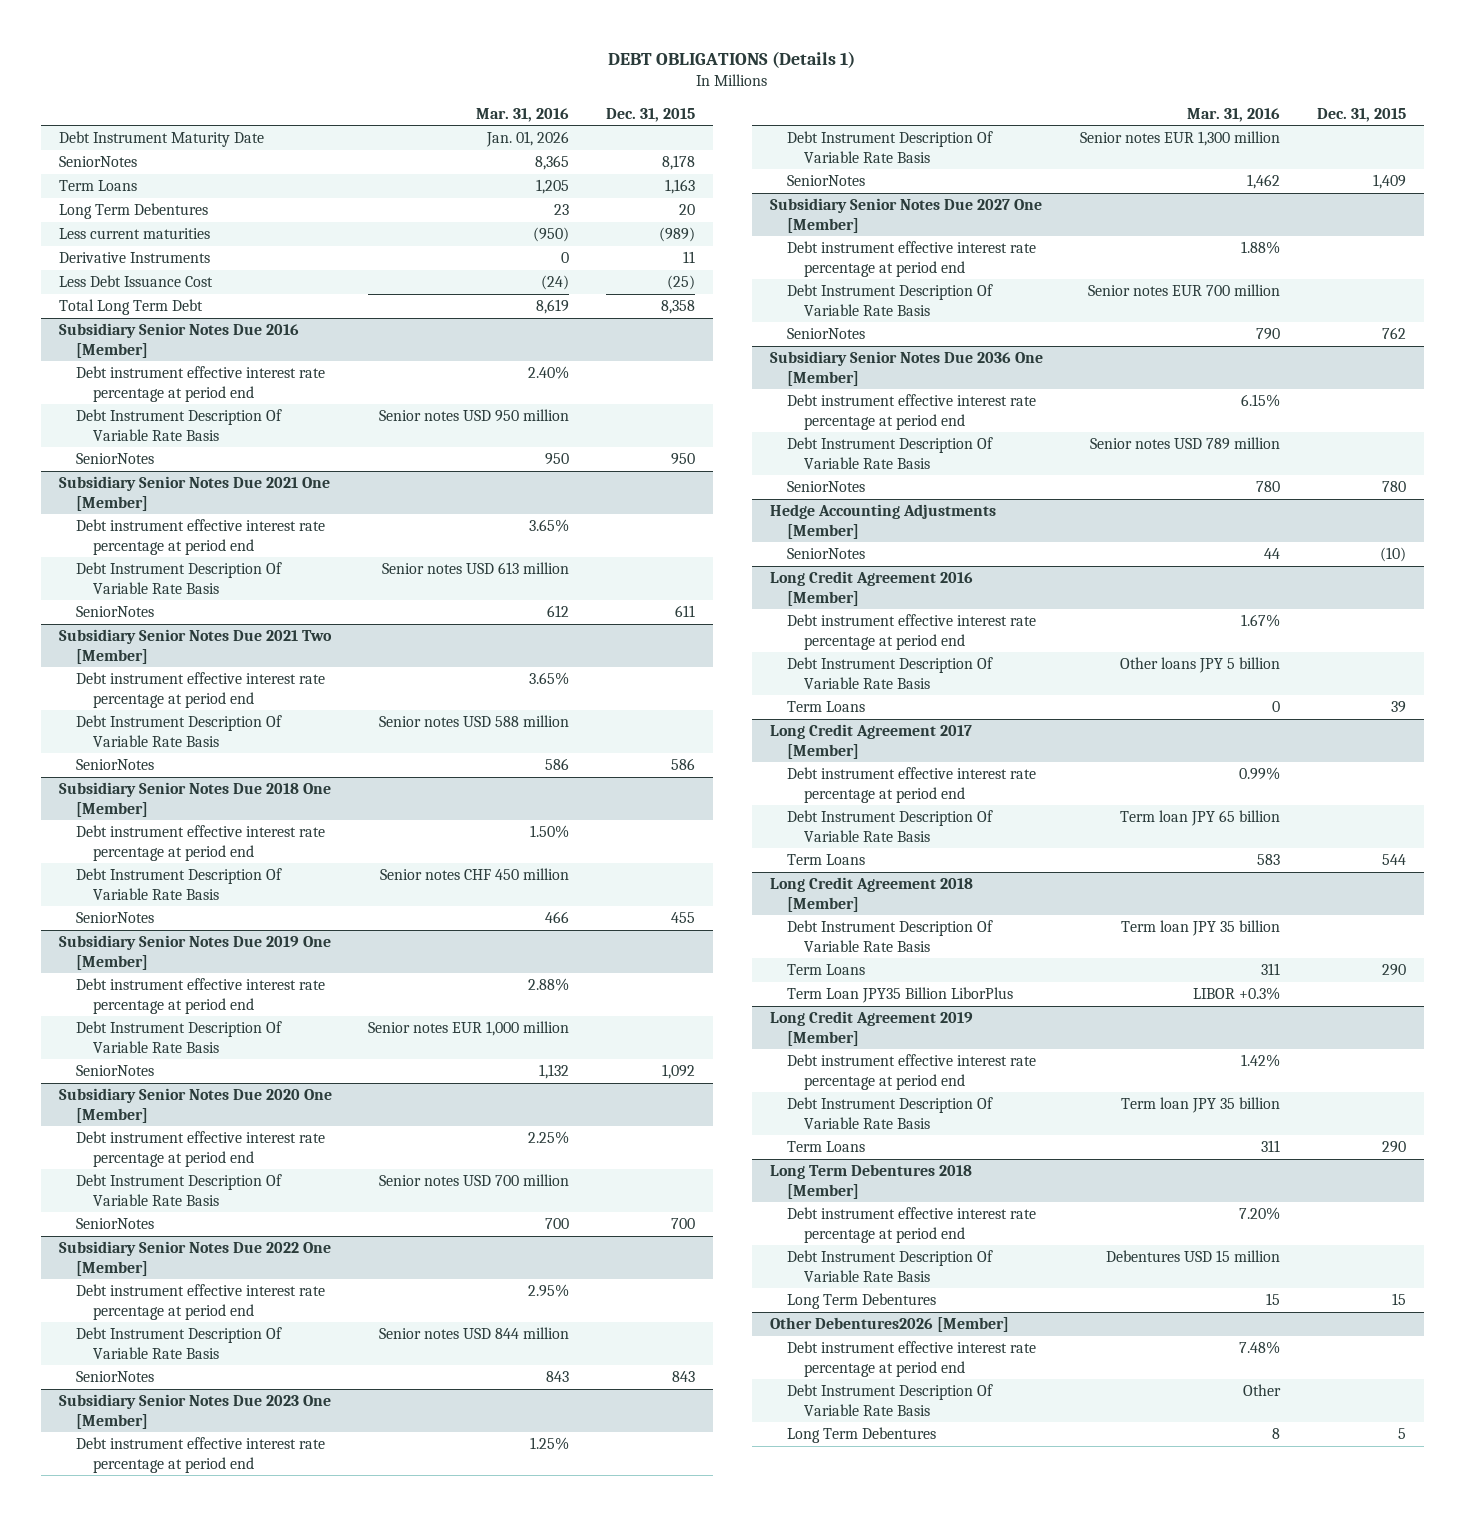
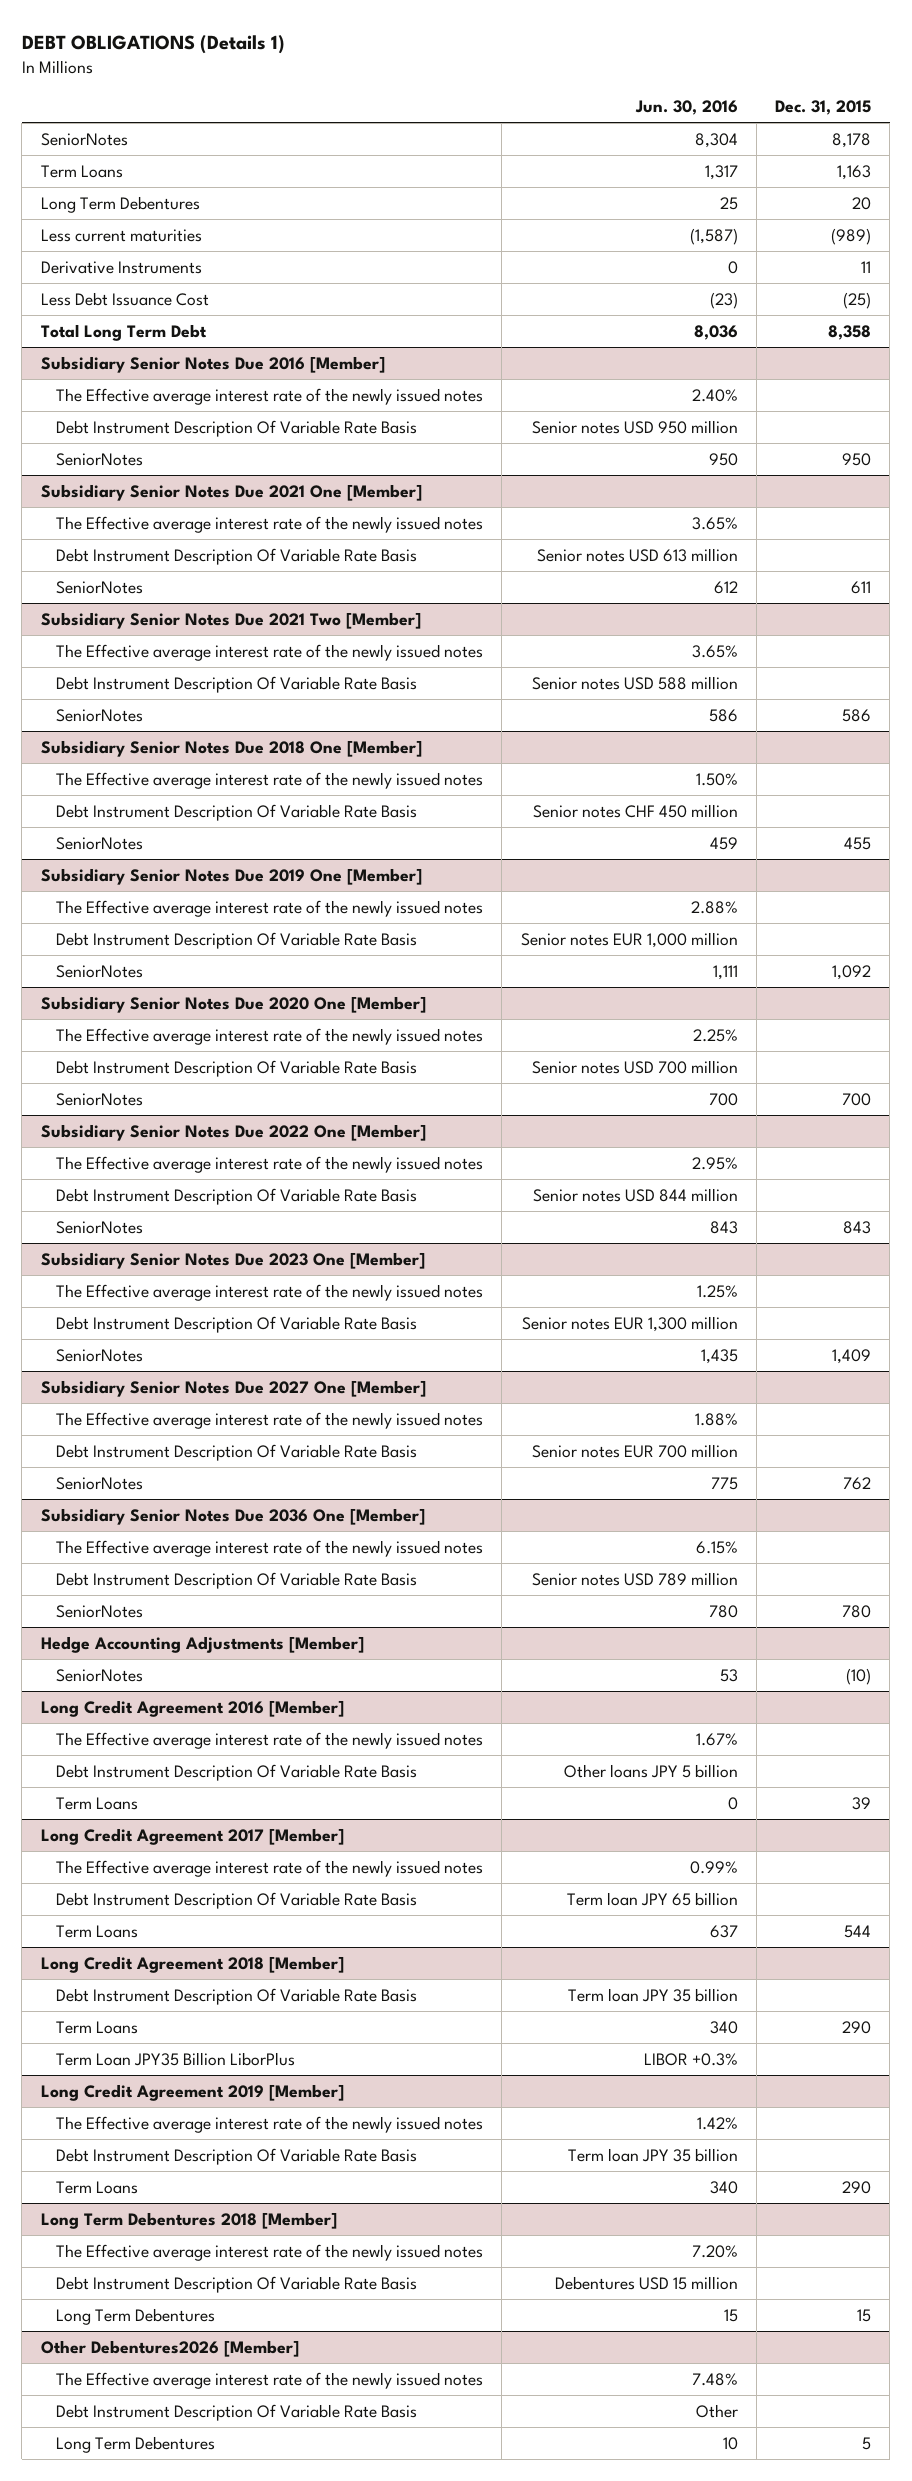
[476,107,570,122] Mar. 31, 2016 -> none
none -> [634,100,738,116] Jun. 30, 2016
[58,131,264,148] Debt Instrument Maturity Date -> none
[75,366,325,402] Debt instrument effective interest rate percentage at period end -> [56,387,484,405] The Effective average interest rate of the newly issued notes
[75,519,325,555] Debt instrument effective interest rate percentage at period end -> [56,515,484,533] The Effective average interest rate of the newly issued notes
[75,672,325,708] Debt instrument effective interest rate percentage at period end -> [56,643,484,661] The Effective average interest rate of the newly issued notes
[75,825,325,861] Debt instrument effective interest rate percentage at period end -> [56,771,484,789] The Effective average interest rate of the newly issued notes
[75,978,325,1014] Debt instrument effective interest rate percentage at period end -> [56,899,484,917] The Effective average interest rate of the newly issued notes
[75,1131,325,1167] Debt instrument effective interest rate percentage at period end -> [56,1027,484,1045] The Effective average interest rate of the newly issued notes
[75,1284,325,1320] Debt instrument effective interest rate percentage at period end -> [56,1155,484,1173] The Effective average interest rate of the newly issued notes
[75,1437,325,1473] Debt instrument effective interest rate percentage at period end -> [56,1283,484,1301] The Effective average interest rate of the newly issued notes
[786,241,1036,277] Debt instrument effective interest rate percentage at period end -> [56,1411,484,1429] The Effective average interest rate of the newly issued notes
[786,394,1036,430] Debt instrument effective interest rate percentage at period end -> [56,1539,484,1557] The Effective average interest rate of the newly issued notes
[786,614,1036,650] Debt instrument effective interest rate percentage at period end -> [56,1731,484,1749] The Effective average interest rate of the newly issued notes
[786,767,1036,803] Debt instrument effective interest rate percentage at period end -> [56,1859,484,1877] The Effective average interest rate of the newly issued notes
[786,1054,1036,1090] Debt instrument effective interest rate percentage at period end -> [56,2115,484,2133] The Effective average interest rate of the newly issued notes
[786,1207,1036,1243] Debt instrument effective interest rate percentage at period end -> [56,2243,484,2261] The Effective average interest rate of the newly issued notes
[786,1341,1036,1377] Debt instrument effective interest rate percentage at period end -> [56,2371,484,2389] The Effective average interest rate of the newly issued notes

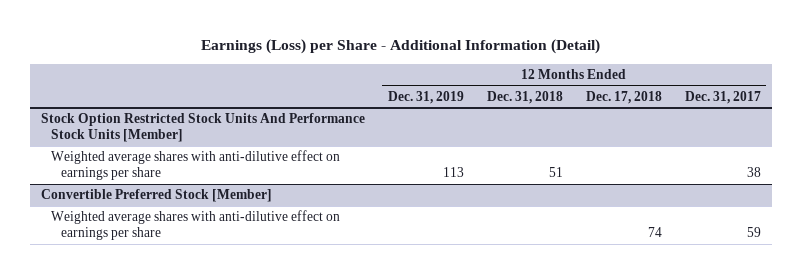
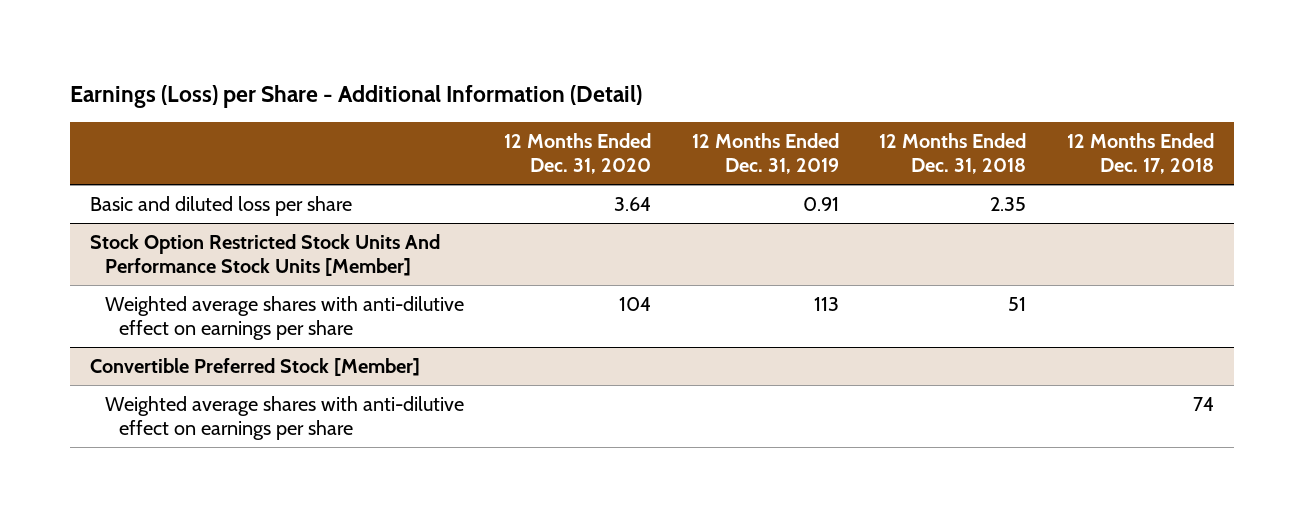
[684,90,761,104] Dec. 31, 2017 -> none
none -> [504,132,652,174] 12 Months Ended Dec. 31, 2020
none -> [90,196,353,217] Basic and diluted loss per share

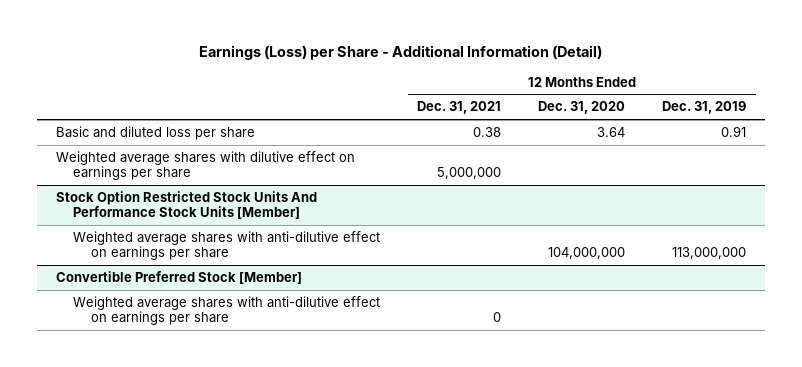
[879,132,1027,174] 12 Months Ended Dec. 31, 2018 -> none
[1066,132,1214,174] 12 Months Ended Dec. 17, 2018 -> none
none -> [417,101,502,115] Dec. 31, 2021
none -> [55,151,355,181] Weighted average shares with dilutive effect on earnings per share
[619,297,652,312] 104 -> [548,247,626,260] 104,000,000
[813,297,839,312] 113 -> [672,247,747,260] 113,000,000

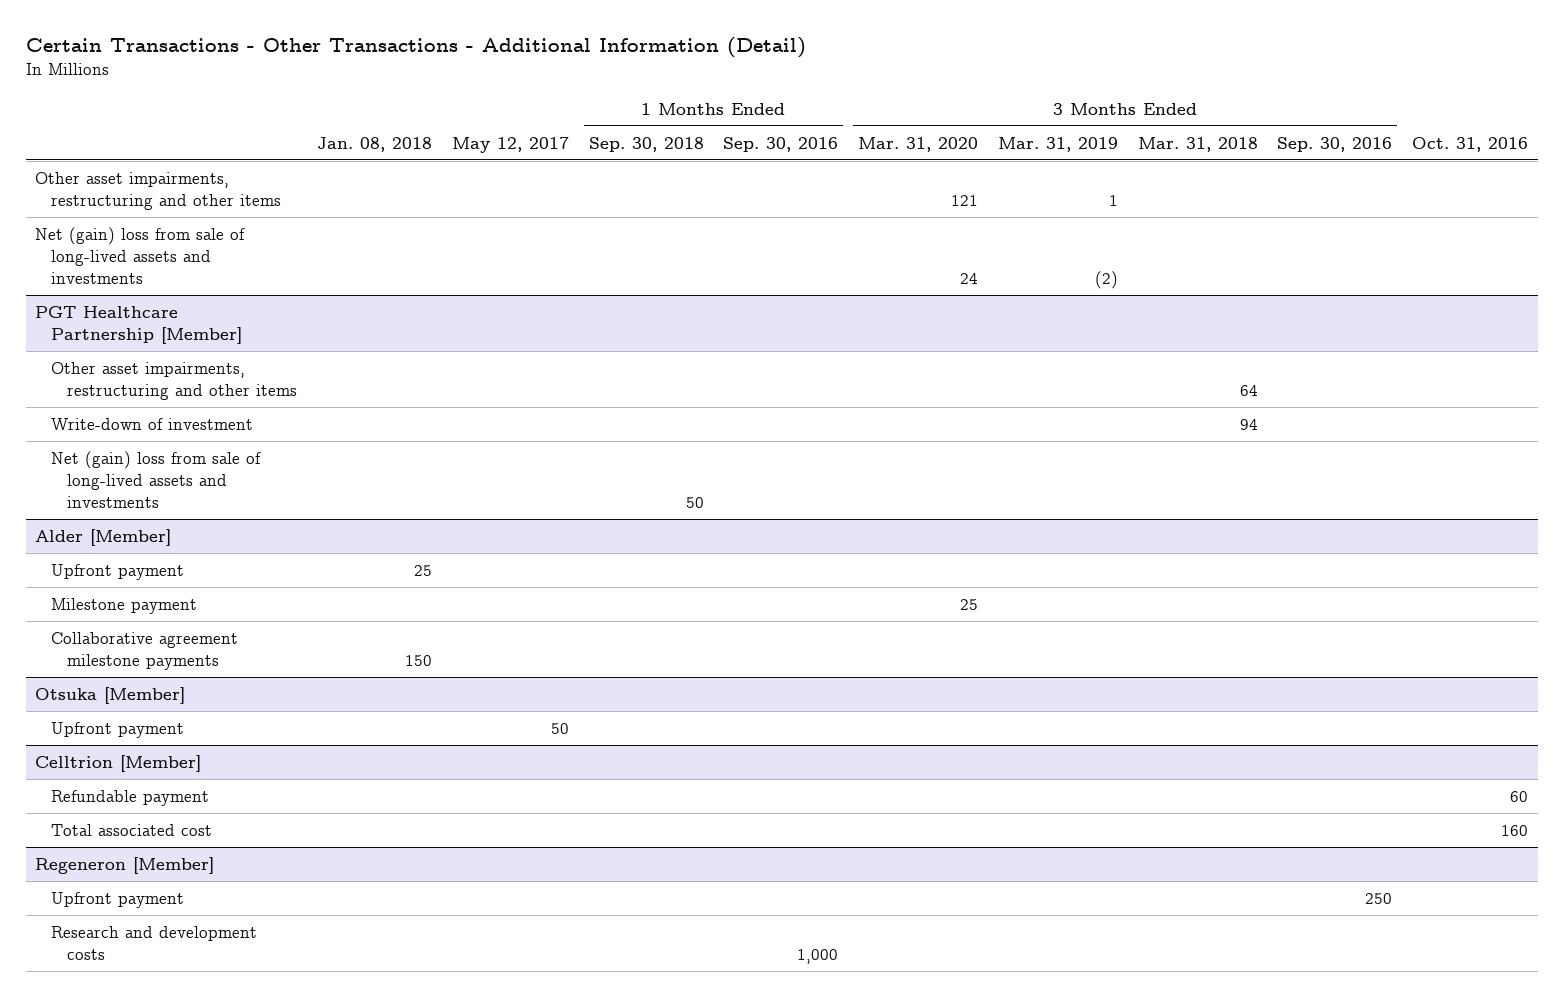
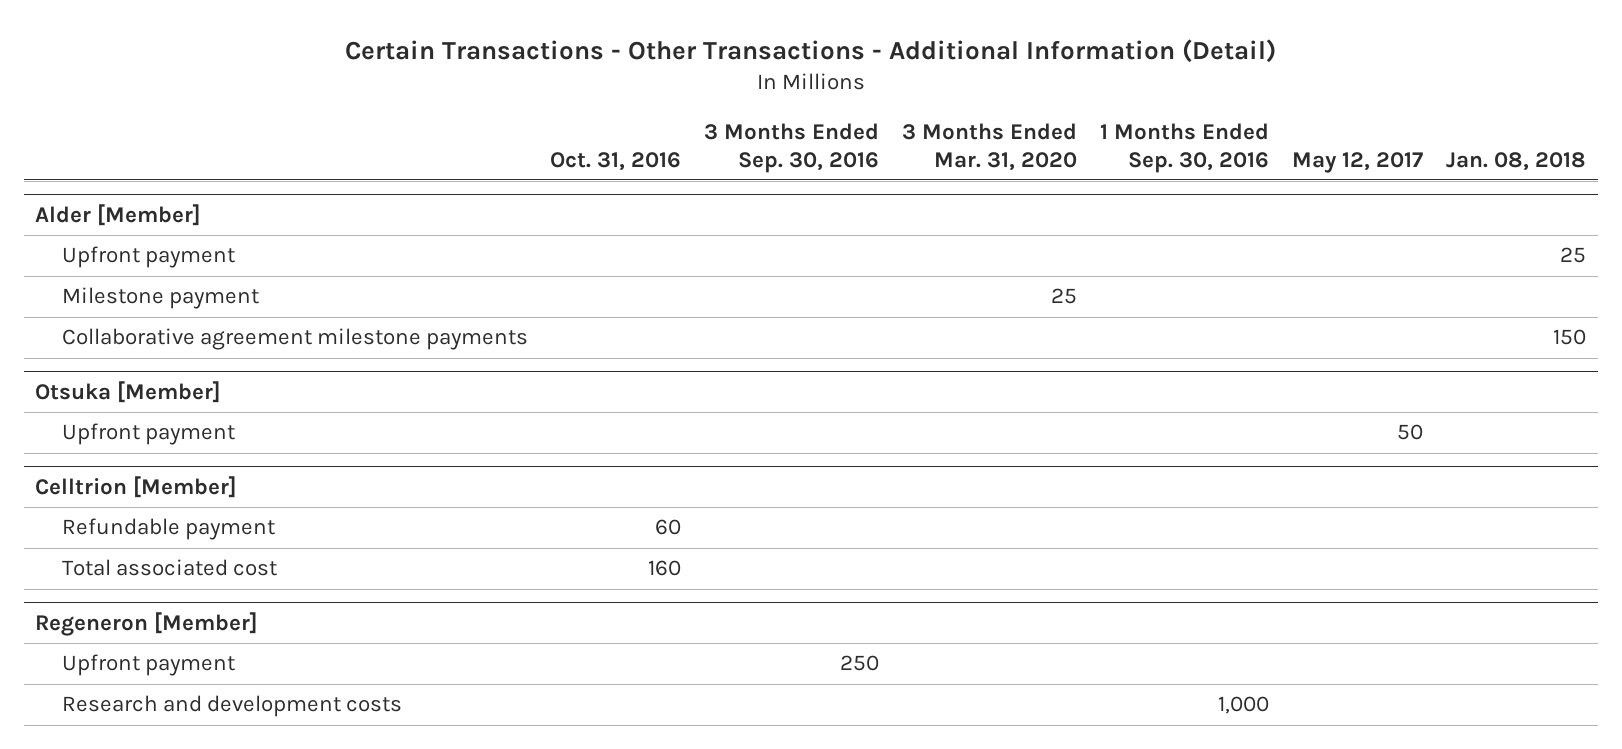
[588,136,704,152] Sep. 30, 2018 -> none
[997,136,1118,152] Mar. 31, 2019 -> none
[1137,136,1258,152] Mar. 31, 2018 -> none
[35,171,282,210] Other asset impairments, restructuring and other items -> none
[35,226,246,284] Net (gain) loss from sale of long-lived assets and investments -> none
[35,305,243,344] PGT Healthcare Partnership [Member] -> none
[51,361,298,400] Other asset impairments, restructuring and other items -> none
[51,417,254,430] Write-down of investment -> none
[51,450,262,508] Net (gain) loss from sale of long-lived assets and investments -> none

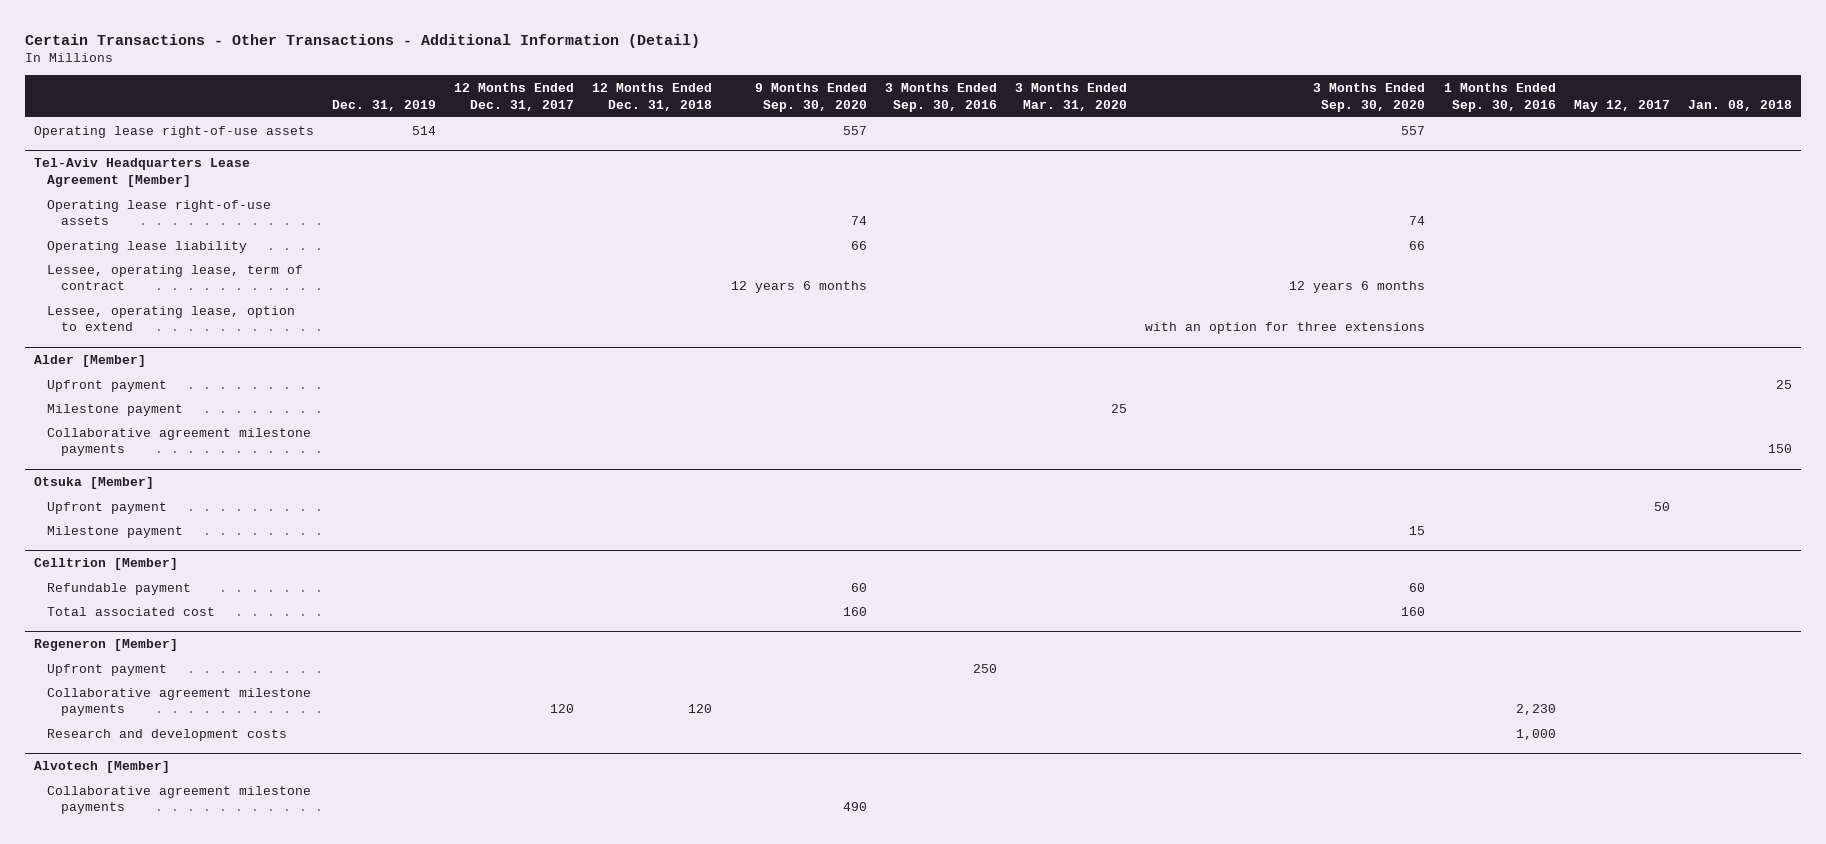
[550,151,682,171] Oct. 31, 2016 -> none
none -> [331,99,436,111] Dec. 31, 2019
none -> [454,82,575,111] 12 Months Ended Dec. 31, 2017
none -> [592,82,713,111] 12 Months Ended Dec. 31, 2018
none -> [754,82,867,112] 9 Months Ended Sep. 30, 2020
none -> [1313,82,1426,112] 3 Months Ended Sep. 30, 2020
none -> [33,125,314,138] Operating lease right-of-use assets
none -> [33,157,250,187] Tel-Aviv Headquarters Lease Agreement [Member]
none -> [47,199,272,226] Operating lease right-of-use assets
none -> [47,240,248,253] Operating lease liability
none -> [47,264,304,291] Lessee, operating lease, term of contract
none -> [47,305,296,332] Lessee, operating lease, option to extend
none -> [47,525,184,538] Milestone payment
none -> [47,687,312,717] Collaborative agreement milestone payments
none -> [33,760,170,773] Alvotech [Member]
none -> [47,785,312,815] Collaborative agreement milestone payments

